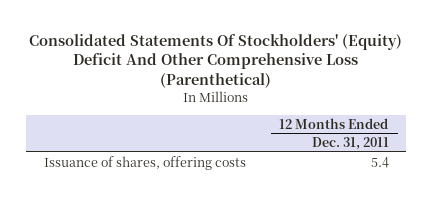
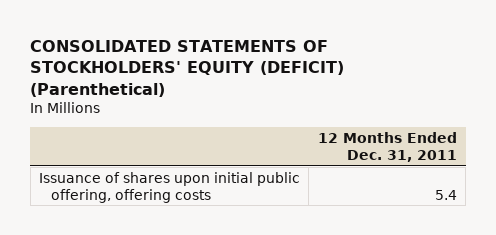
[29,33,403,88] Consolidated Statements Of Stockholders' (Equity) Deficit And Other Comprehensive Loss (Parenthetical) -> [30,39,345,97] CONSOLIDATED STATEMENTS OF STOCKHOLDERS' EQUITY (DEFICIT) (Parenthetical)
[43,155,246,170] Issuance of shares, offering costs -> [38,171,300,203] Issuance of shares upon initial public offering, offering costs

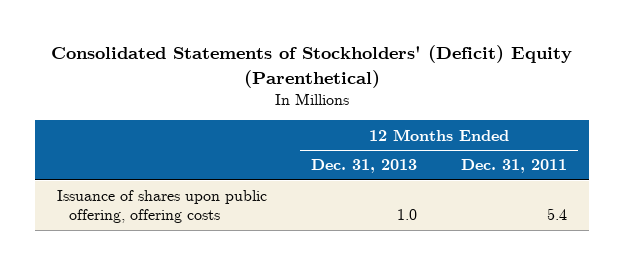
[30,39,345,97] CONSOLIDATED STATEMENTS OF STOCKHOLDERS' EQUITY (DEFICIT) (Parenthetical) -> [51,45,573,88] Consolidated Statements of Stockholders' (Deficit) Equity (Parenthetical)
none -> [311,159,418,174] Dec. 31, 2013
[38,171,300,203] Issuance of shares upon initial public offering, offering costs -> [57,190,268,224] Issuance of shares upon public offering, offering costs

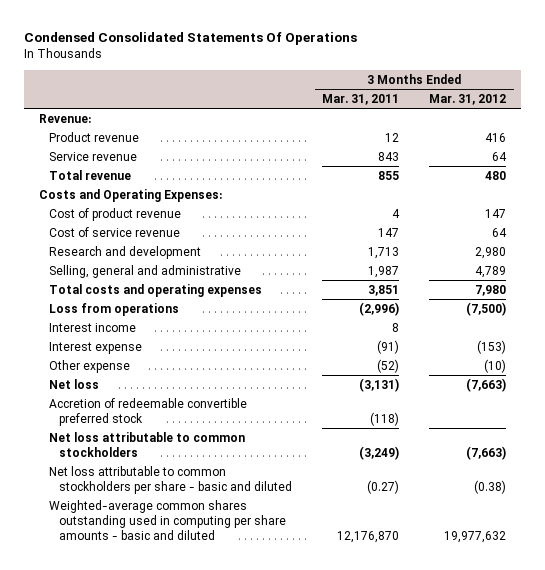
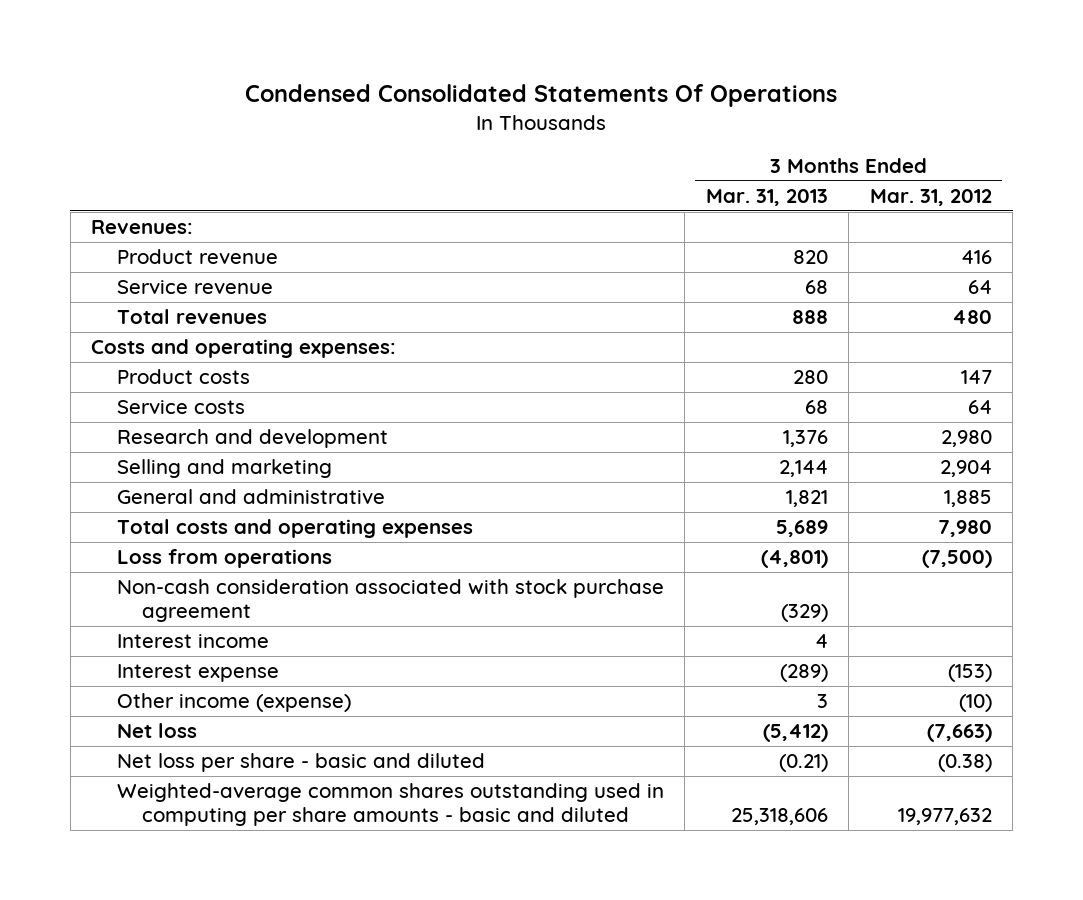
[322,93,400,105] Mar. 31, 2011 -> none
none -> [705,188,828,206] Mar. 31, 2013
[38,113,91,123] Revenue: -> [91,220,194,235] Revenues:
[49,169,132,180] Total revenue -> [116,309,267,325] Total revenues
[38,188,222,202] Costs and Operating Expenses: -> [91,339,397,359] Costs and operating expenses:
[49,207,182,221] Cost of product revenue -> [116,369,250,385] Product costs
[49,226,181,237] Cost of service revenue -> [116,400,245,415] Service costs
none -> [116,459,332,479] Selling and marketing
[49,264,242,278] Selling, general and administrative -> [116,489,385,505] General and administrative
[475,265,507,278] 4,789 -> [943,490,992,508] 1,885
none -> [116,579,664,622] Non-cash consideration associated with stock purchase agreement
[49,359,131,373] Other expense -> [116,693,351,713] Other income (expense)
[49,397,248,427] Accretion of redeemable convertible preferred stock -> none
[49,431,246,458] Net loss attributable to common stockholders -> none
[49,465,293,495] Net loss attributable to common stockholders per share - basic and diluted -> [116,753,485,773] Net loss per share - basic and diluted

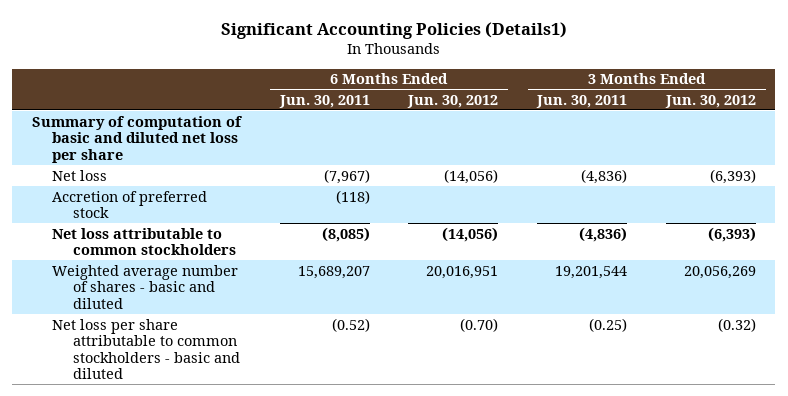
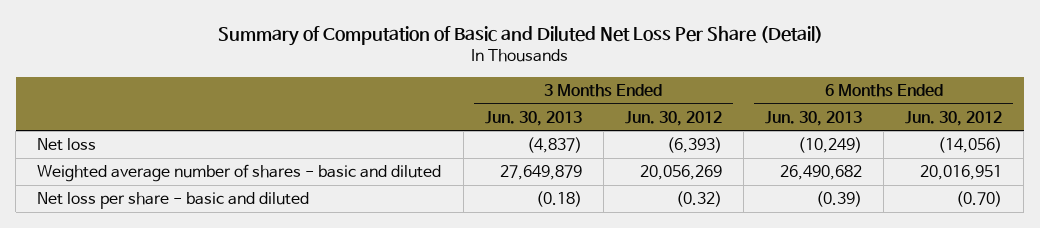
[220,21,567,39] Significant Accounting Policies (Details1) -> [217,26,823,47] Summary of Computation of Basic and Diluted Net Loss Per Share (Detail)
[278,94,370,108] Jun. 30, 2011 -> none
[536,94,628,108] Jun. 30, 2011 -> none
none -> [484,110,582,126] Jun. 30, 2013
none -> [765,110,863,126] Jun. 30, 2013
[31,115,242,163] Summary of computation of basic and diluted net loss per share -> none
[52,190,208,219] Accretion of preferred stock -> none
[52,227,236,256] Net loss attributable to common stockholders -> none
[52,318,240,380] Net loss per share attributable to common stockholders - basic and diluted -> [37,191,310,209] Net loss per share - basic and diluted

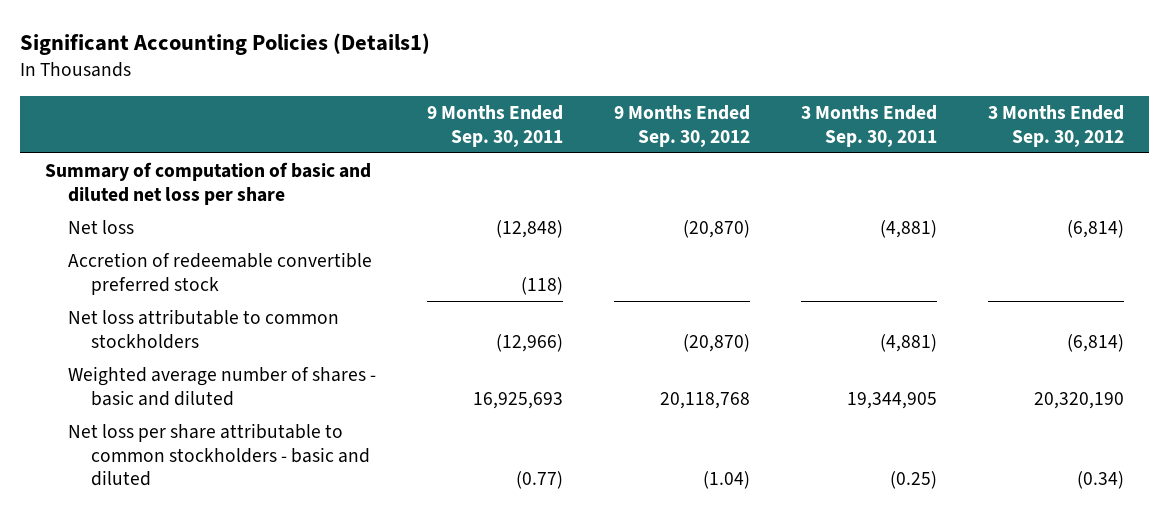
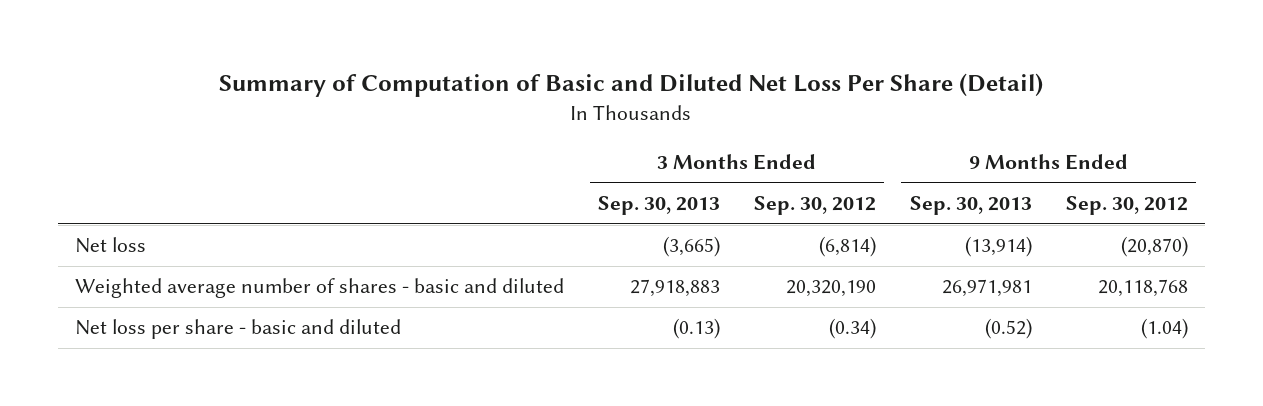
[20,33,431,56] Significant Accounting Policies (Details1) -> [219,73,1044,98] Summary of Computation of Basic and Diluted Net Loss Per Share (Detail)
[427,104,564,147] 9 Months Ended Sep. 30, 2011 -> none
[800,104,937,147] 3 Months Ended Sep. 30, 2011 -> none
none -> [598,196,721,216] Sep. 30, 2013
none -> [909,196,1032,216] Sep. 30, 2013
[45,162,372,205] Summary of computation of basic and diluted net loss per share -> none
[68,252,373,295] Accretion of redeemable convertible preferred stock -> none
[68,309,340,349] Net loss attributable to common stockholders -> none
[68,423,370,487] Net loss per share attributable to common stockholders - basic and diluted -> [75,319,402,340] Net loss per share - basic and diluted

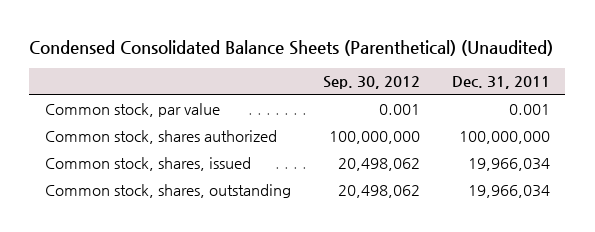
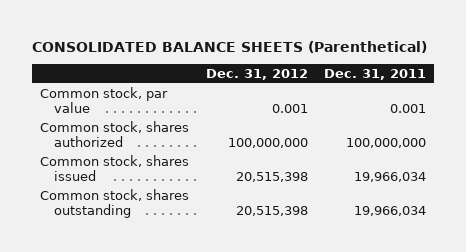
[29,39,554,56] Condensed Consolidated Balance Sheets (Parenthetical) (Unaudited) -> [32,40,428,53] CONSOLIDATED BALANCE SHEETS (Parenthetical)
[322,76,420,90] Sep. 30, 2012 -> none
none -> [205,68,308,80] Dec. 31, 2012
[45,156,252,171] Common stock, shares, issued -> [40,155,190,182] Common stock, shares issued
[45,183,292,198] Common stock, shares, outstanding -> [40,189,190,219] Common stock, shares outstanding

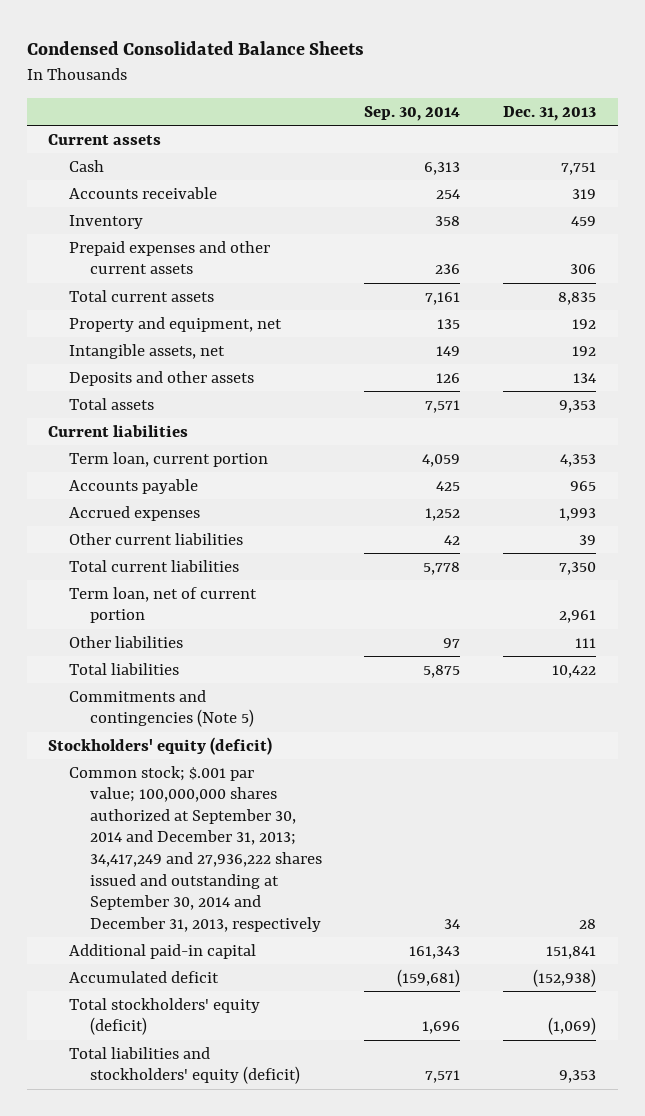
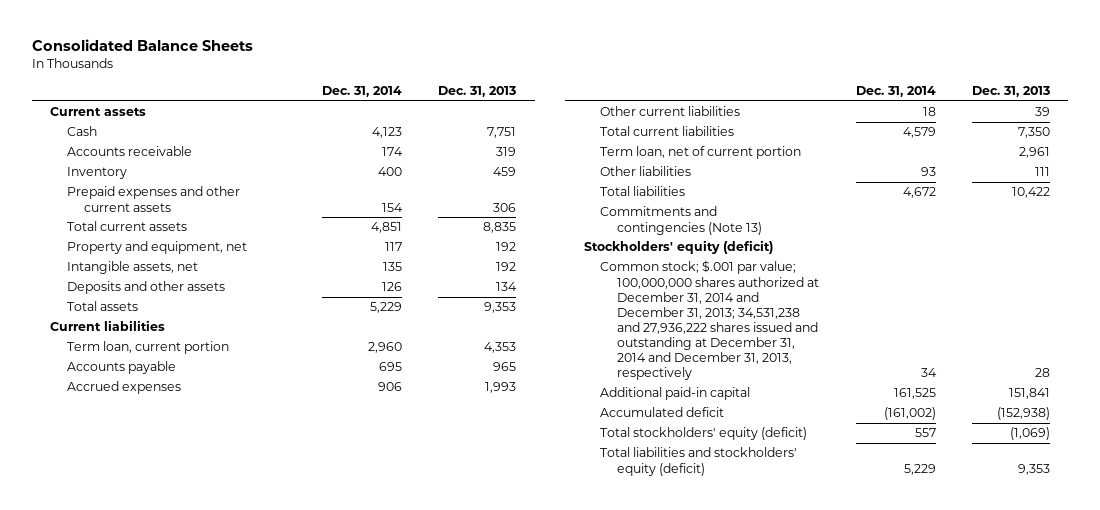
[27,41,365,56] Condensed Consolidated Balance Sheets -> [31,39,253,52] Consolidated Balance Sheets
[364,106,461,122] Sep. 30, 2014 -> none
none -> [322,85,403,97] Dec. 31, 2014
[69,689,254,728] Commitments and contingencies (Note 5) -> [600,206,763,235] Commitments and contingencies (Note 13)
[69,765,322,932] Common stock; $.001 par value; 100,000,000 shares authorized at September 30, 2014 and December 31, 2013; 34,417,249 and 27,936,222 shares issued and outstanding at September 30, 2014 and December 31, 2013, respectively -> [600,260,820,381] Common stock; $.001 par value; 100,000,000 shares authorized at December 31, 2014 and December 31, 2013; 34,531,238 and 27,936,222 shares issued and outstanding at December 31, 2014 and December 31, 2013, respectively

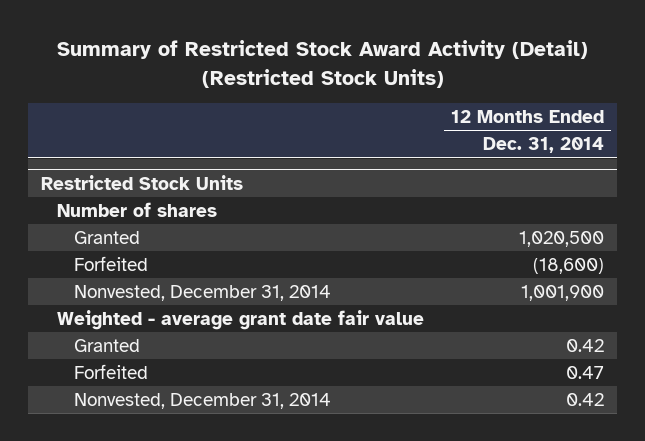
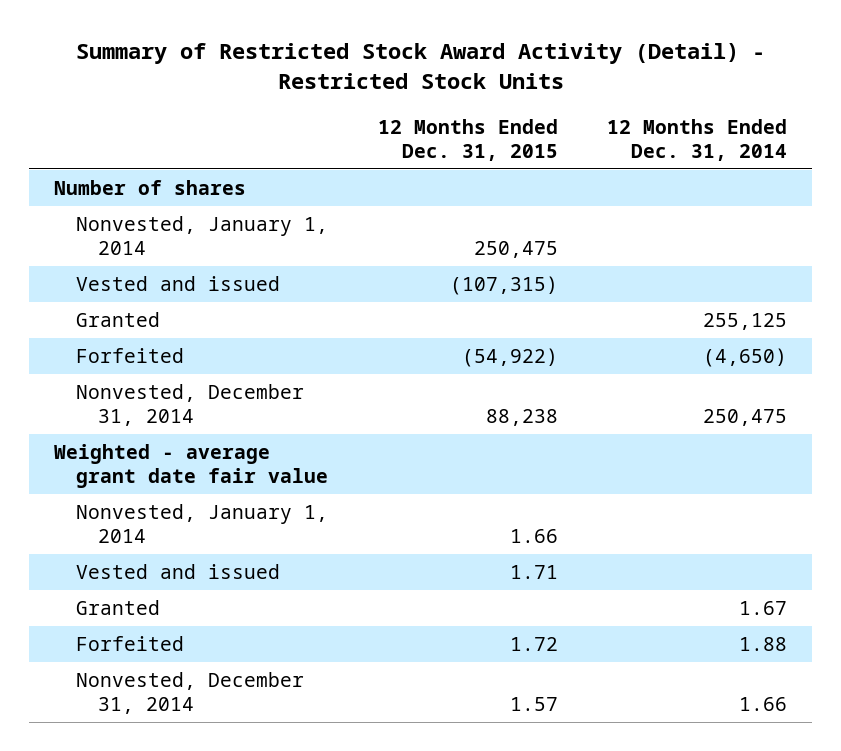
[56,40,588,88] Summary of Restricted Stock Award Activity (Detail) (Restricted Stock Units) -> [75,43,765,90] Summary of Restricted Stock Award Activity (Detail) - Restricted Stock Units
none -> [377,118,558,161] 12 Months Ended Dec. 31, 2015
[40,174,243,190] Restricted Stock Units -> none
none -> [75,216,328,256] Nonvested, January 1, 2014
none -> [75,276,280,292] Vested and issued
[519,230,605,247] 1,020,500 -> [703,313,788,331] 255,125
[533,257,605,274] (18,600) -> [703,348,788,368] (4,650)
[521,284,605,301] 1,001,900 -> [703,409,788,427] 250,475
none -> [75,504,328,544] Nonvested, January 1, 2014
none -> [75,564,280,580] Vested and issued
[566,338,605,352] 0.42 -> [739,601,788,616] 1.67
[566,365,605,379] 0.47 -> [739,637,788,652] 1.88
[566,392,605,406] 0.42 -> [739,697,788,712] 1.66

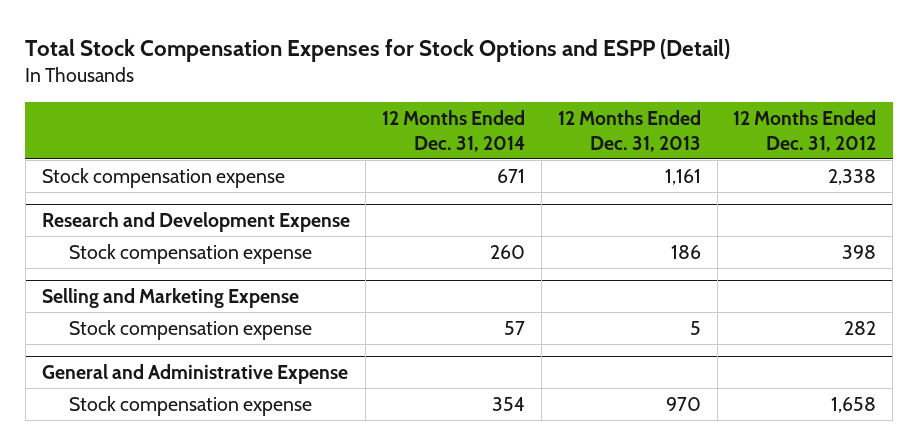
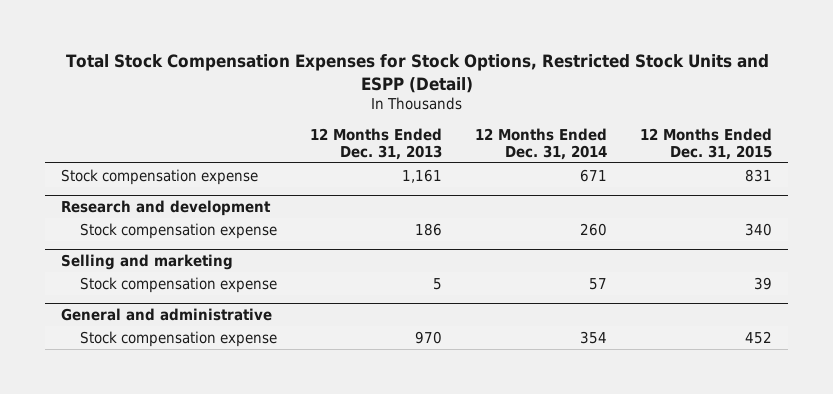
[25,38,731,62] Total Stock Compensation Expenses for Stock Options and ESPP (Detail) -> [65,54,769,93] Total Stock Compensation Expenses for Stock Options, Restricted Stock Units and ESPP (Detail)
[733,109,877,152] 12 Months Ended Dec. 31, 2012 -> none
none -> [639,128,772,160] 12 Months Ended Dec. 31, 2015
[41,212,350,233] Research and Development Expense -> [61,199,272,216] Research and development
[41,288,299,309] Selling and Marketing Expense -> [61,253,234,270] Selling and marketing
[41,364,348,385] General and Administrative Expense -> [61,307,273,321] General and administrative

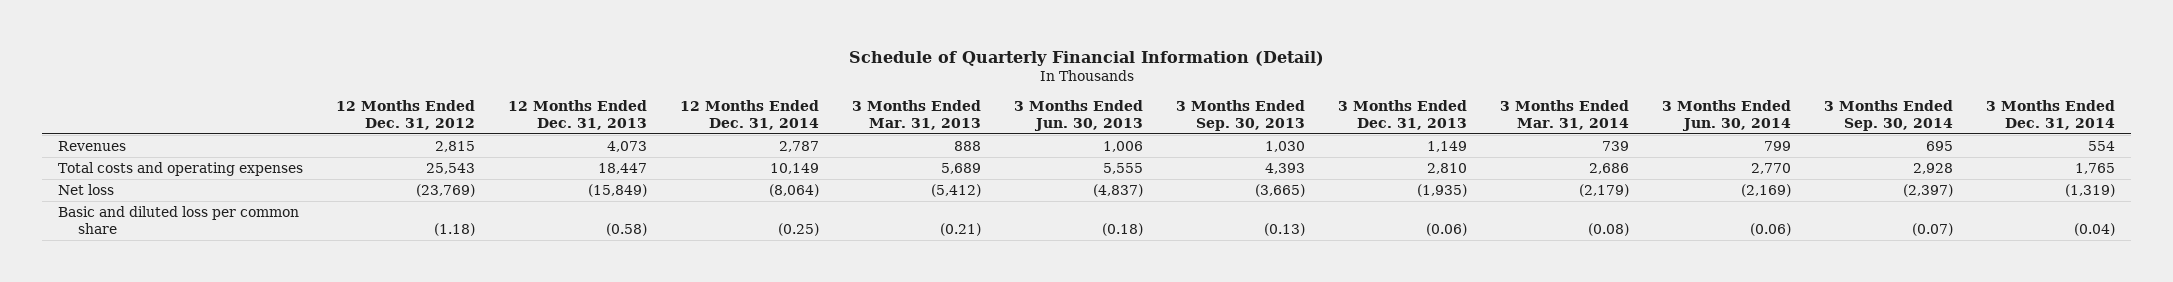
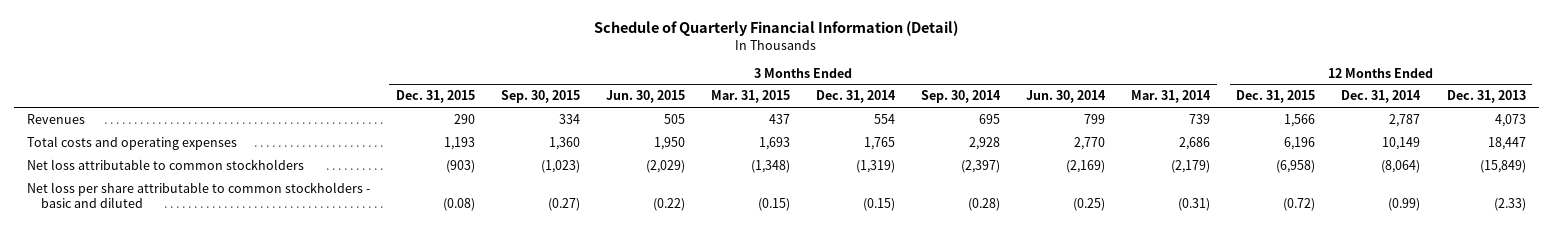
[336,99,476,130] 12 Months Ended Dec. 31, 2012 -> none
[852,99,982,130] 3 Months Ended Mar. 31, 2013 -> none
[1014,99,1144,131] 3 Months Ended Jun. 30, 2013 -> none
[1176,99,1306,131] 3 Months Ended Sep. 30, 2013 -> none
[1338,99,1468,130] 3 Months Ended Dec. 31, 2013 -> none
none -> [395,90,475,104] Dec. 31, 2015
none -> [500,90,580,104] Sep. 30, 2015
none -> [605,90,685,104] Jun. 30, 2015
none -> [710,90,790,104] Mar. 31, 2015
none -> [1236,90,1316,104] Dec. 31, 2015
[58,184,115,196] Net loss -> [26,158,304,170] Net loss attributable to common stockholders
[58,206,300,234] Basic and diluted loss per common share -> [26,181,370,208] Net loss per share attributable to common stockholders - basic and diluted
[606,222,648,236] (0.58) -> [1493,197,1526,211] (2.33)
[778,222,820,236] (0.25) -> [1388,197,1421,211] (0.99)
[1587,222,1629,236] (0.08) -> [1178,197,1211,211] (0.31)
[1749,222,1791,236] (0.06) -> [1073,197,1106,211] (0.25)
[1911,222,1953,236] (0.07) -> [968,197,1001,211] (0.28)
[2073,222,2115,236] (0.04) -> [863,197,896,211] (0.15)

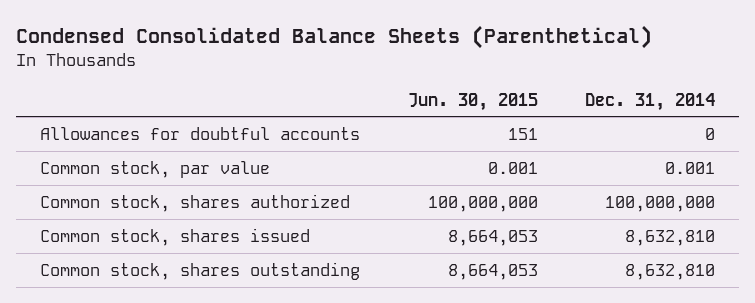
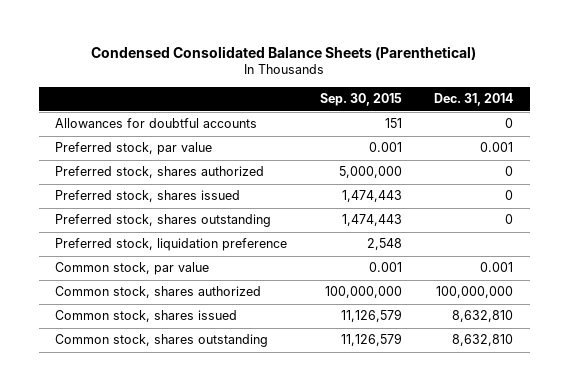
[407,92,538,111] Jun. 30, 2015 -> none
none -> [319,93,402,107] Sep. 30, 2015
none -> [55,142,213,156] Preferred stock, par value
none -> [55,166,265,179] Preferred stock, shares authorized
none -> [55,190,241,203] Preferred stock, shares issued
none -> [55,214,272,228] Preferred stock, shares outstanding
none -> [55,238,288,252] Preferred stock, liquidation preference

